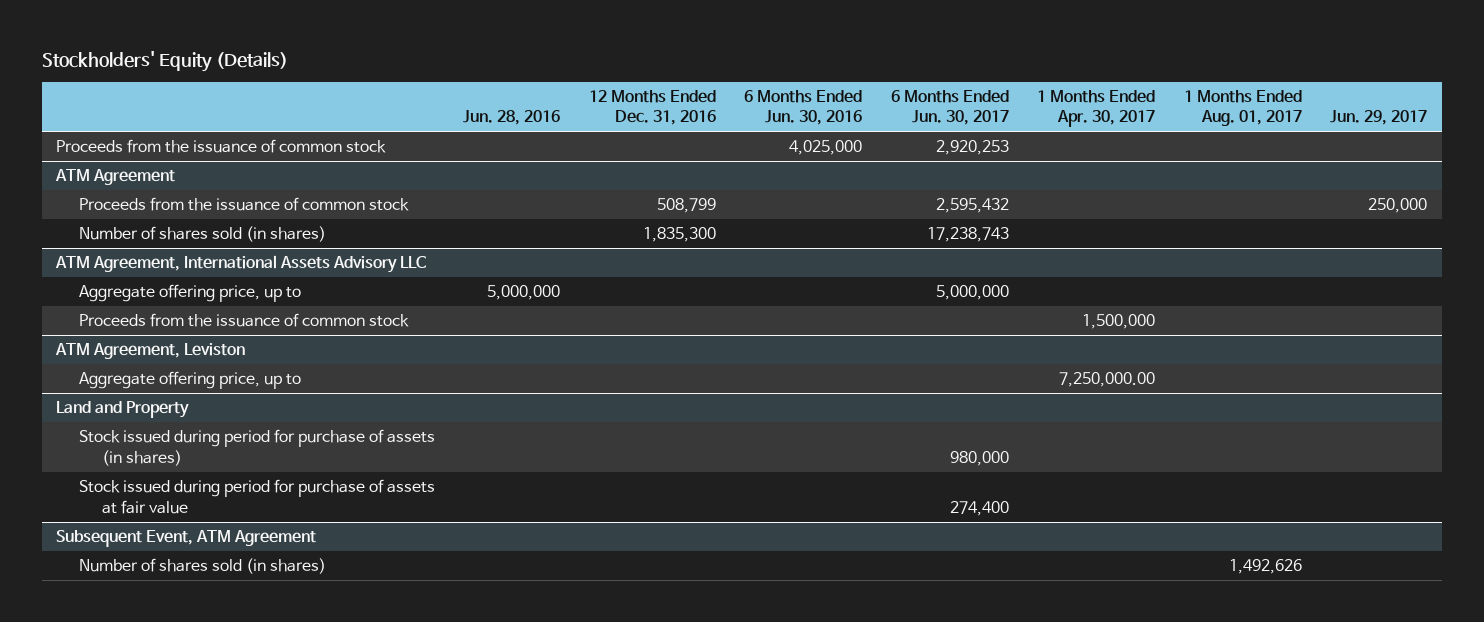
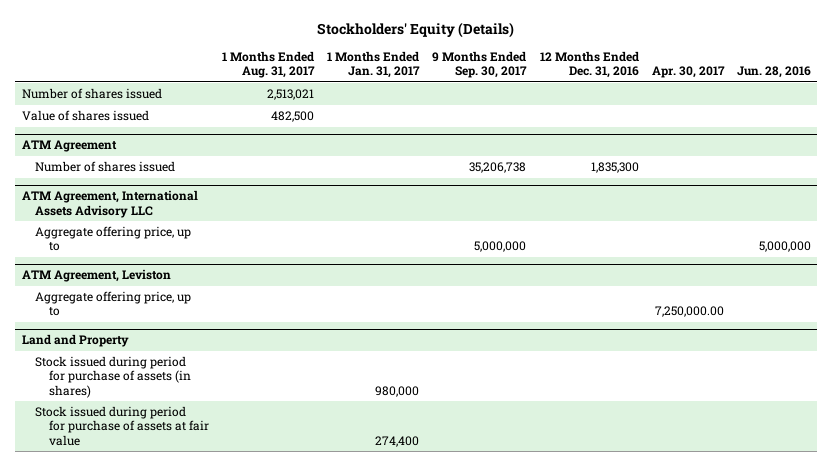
[744,90,863,126] 6 Months Ended Jun. 30, 2016 -> none
[890,90,1009,126] 6 Months Ended Jun. 30, 2017 -> none
[1037,90,1156,128] 1 Months Ended Apr. 30, 2017 -> none
[1183,90,1302,127] 1 Months Ended Aug. 01, 2017 -> none
[1330,110,1428,126] Jun. 29, 2017 -> none
none -> [222,51,316,79] 1 Months Ended Aug. 31, 2017
none -> [327,51,421,79] 1 Months Ended Jan. 31, 2017
none -> [432,51,528,79] 9 Months Ended Sep. 30, 2017
none -> [651,66,725,79] Apr. 30, 2017
[56,139,387,154] Proceeds from the issuance of common stock -> none
none -> [21,88,162,100] Number of shares issued
none -> [21,110,149,122] Value of shares issued
[78,197,409,212] Proceeds from the issuance of common stock -> none
[78,226,326,243] Number of shares sold (in shares) -> [35,161,176,173] Number of shares issued
[78,313,409,328] Proceeds from the issuance of common stock -> none
[56,530,317,548] Subsequent Event, ATM Agreement -> none
[78,558,326,575] Number of shares sold (in shares) -> none

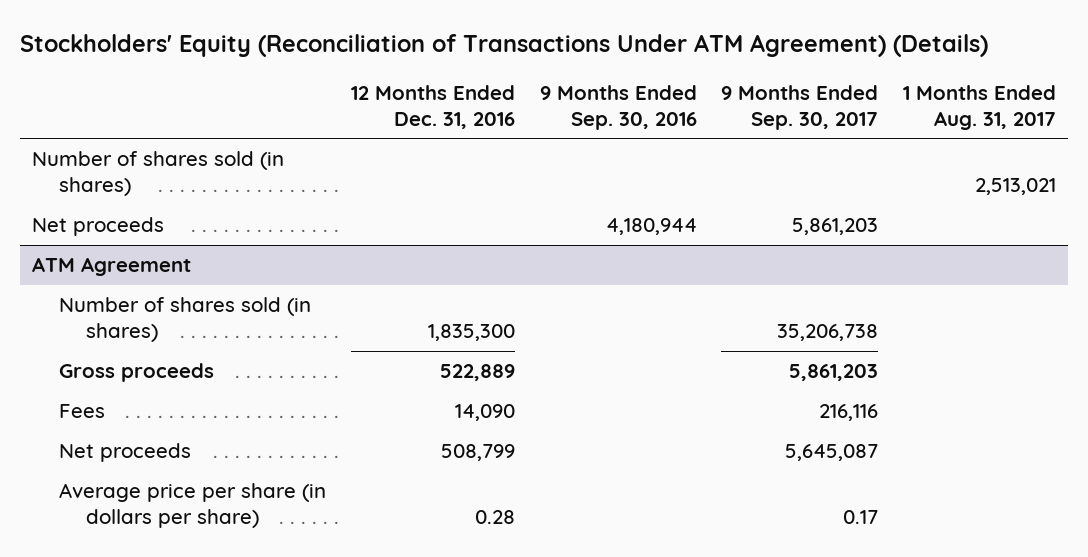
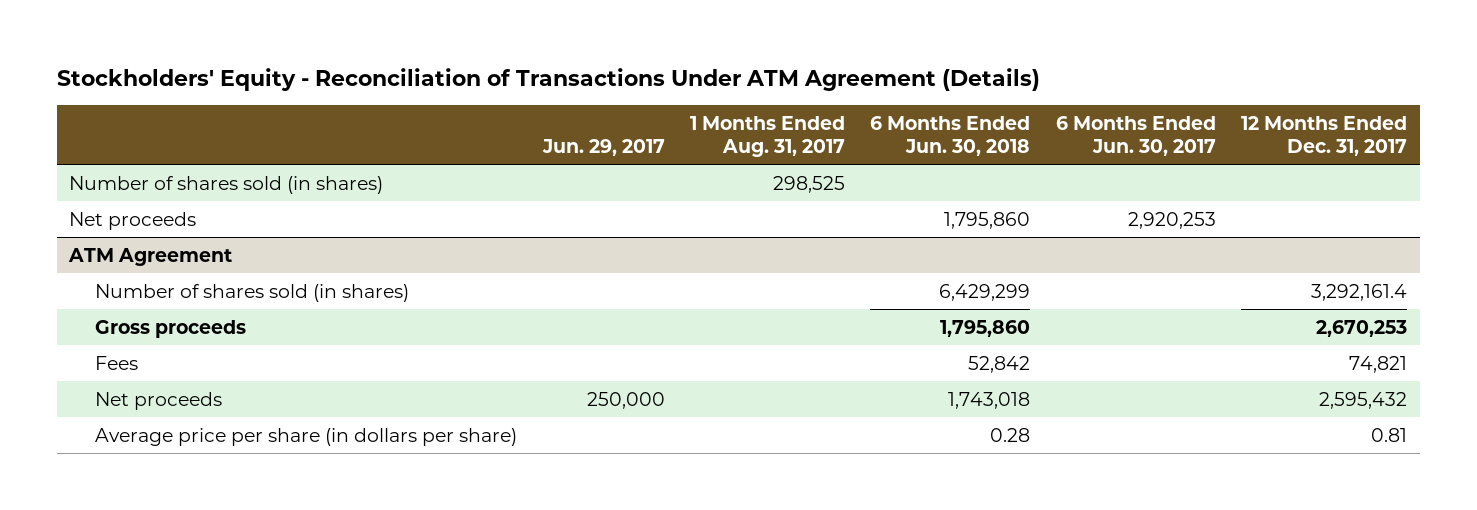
[20,33,989,57] Stockholders' Equity (Reconciliation of Transactions Under ATM Agreement) (Details) -> [56,68,1040,92] Stockholders' Equity - Reconciliation of Transactions Under ATM Agreement (Details)
[350,84,515,129] 12 Months Ended Dec. 31, 2016 -> none
[539,84,697,130] 9 Months Ended Sep. 30, 2016 -> none
[721,84,879,130] 9 Months Ended Sep. 30, 2017 -> none
none -> [541,138,665,156] Jun. 29, 2017
none -> [870,115,1031,156] 6 Months Ended Jun. 30, 2018
none -> [1055,115,1216,156] 6 Months Ended Jun. 30, 2017
none -> [1241,115,1408,156] 12 Months Ended Dec. 31, 2017
[974,178,1056,196] 2,513,021 -> [772,175,845,193] 298,525

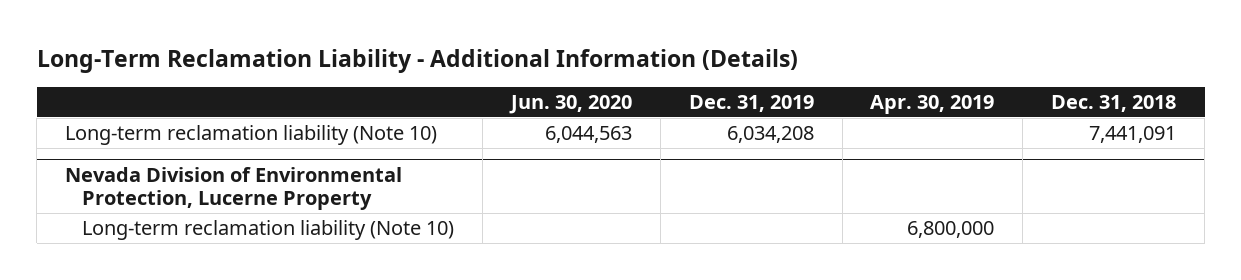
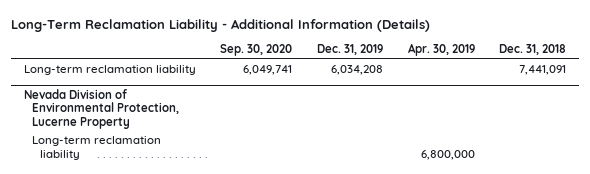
[508,95,632,115] Jun. 30, 2020 -> none
none -> [220,44,293,57] Sep. 30, 2020
[64,124,437,145] Long-term reclamation liability (Note 10) -> [23,65,196,76] Long-term reclamation liability
[82,219,455,240] Long-term reclamation liability (Note 10) -> [31,136,161,160] Long-term reclamation liability

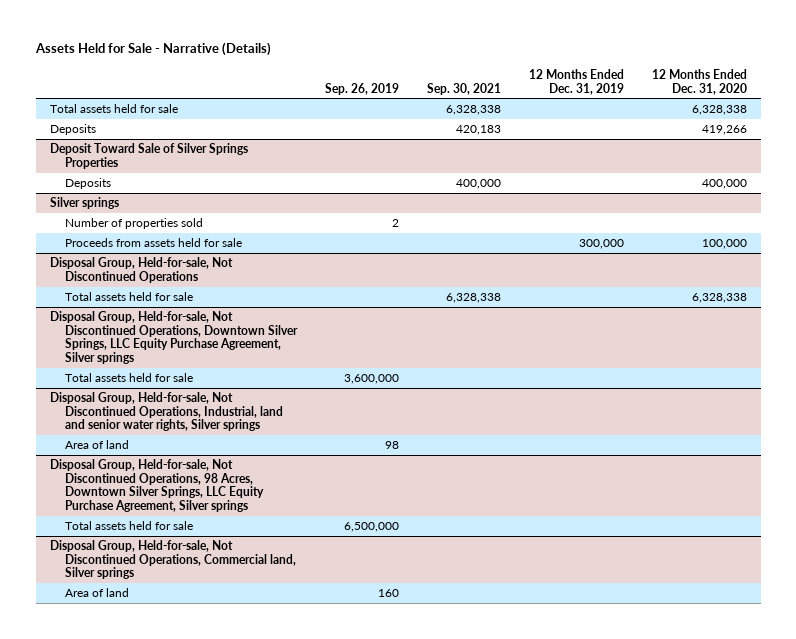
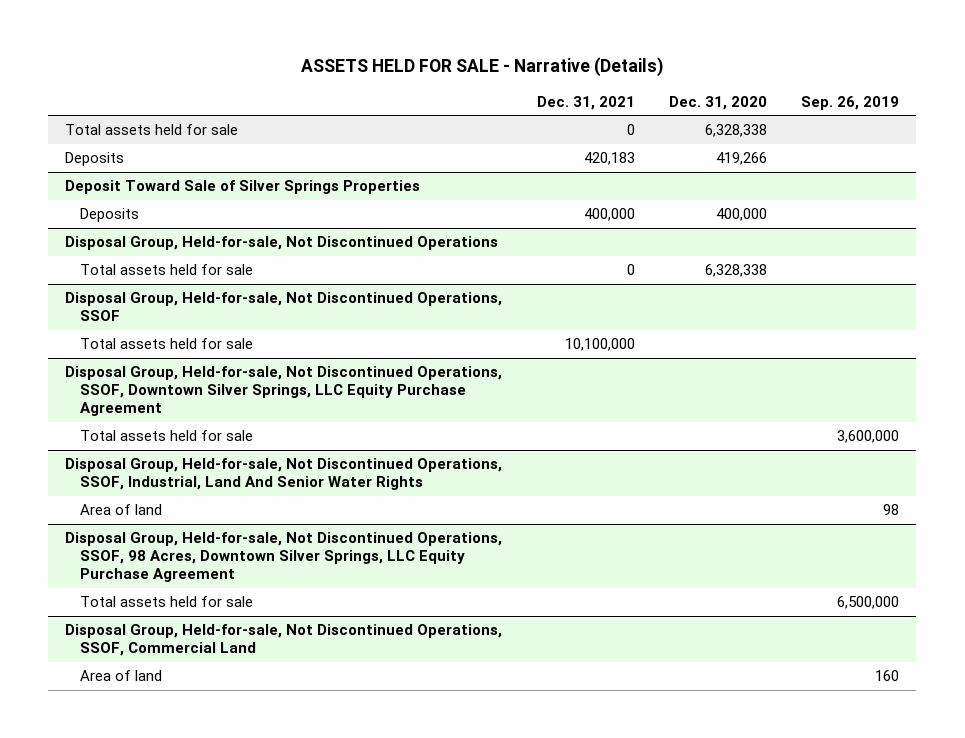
[34,42,271,57] Assets Held for Sale - Narrative (Details) -> [301,56,664,77] ASSETS HELD FOR SALE - Narrative (Details)
[426,82,501,95] Sep. 30, 2021 -> none
[528,68,624,95] 12 Months Ended Dec. 31, 2019 -> none
[651,68,747,95] 12 Months Ended Dec. 31, 2020 -> none
none -> [536,95,635,110] Dec. 31, 2021
none -> [669,95,768,110] Dec. 31, 2020
[49,197,119,210] Silver springs -> none
[64,218,203,230] Number of properties sold -> none
[64,238,242,248] Proceeds from assets held for sale -> none
none -> [65,292,503,322] Disposal Group, Held-for-sale, Not Discontinued Operations, SSOF
none -> [80,338,254,350] Total assets held for sale
[49,311,298,365] Disposal Group, Held-for-sale, Not Discontinued Operations, Downtown Silver Springs, LLC Equity Purchase Agreement, Silver springs -> [65,366,503,417] Disposal Group, Held-for-sale, Not Discontinued Operations, SSOF, Downtown Silver Springs, LLC Equity Purchase Agreement
[49,392,283,432] Disposal Group, Held-for-sale, Not Discontinued Operations, Industrial, land and senior water rights, Silver springs -> [65,458,503,491] Disposal Group, Held-for-sale, Not Discontinued Operations, SSOF, Industrial, Land And Senior Water Rights
[49,459,264,513] Disposal Group, Held-for-sale, Not Discontinued Operations, 98 Acres, Downtown Silver Springs, LLC Equity Purchase Agreement, Silver springs -> [65,532,503,583] Disposal Group, Held-for-sale, Not Discontinued Operations, SSOF, 98 Acres, Downtown Silver Springs, LLC Equity Purchase Agreement
[49,540,296,580] Disposal Group, Held-for-sale, Not Discontinued Operations, Commercial land, Silver springs -> [65,624,503,657] Disposal Group, Held-for-sale, Not Discontinued Operations, SSOF, Commercial Land

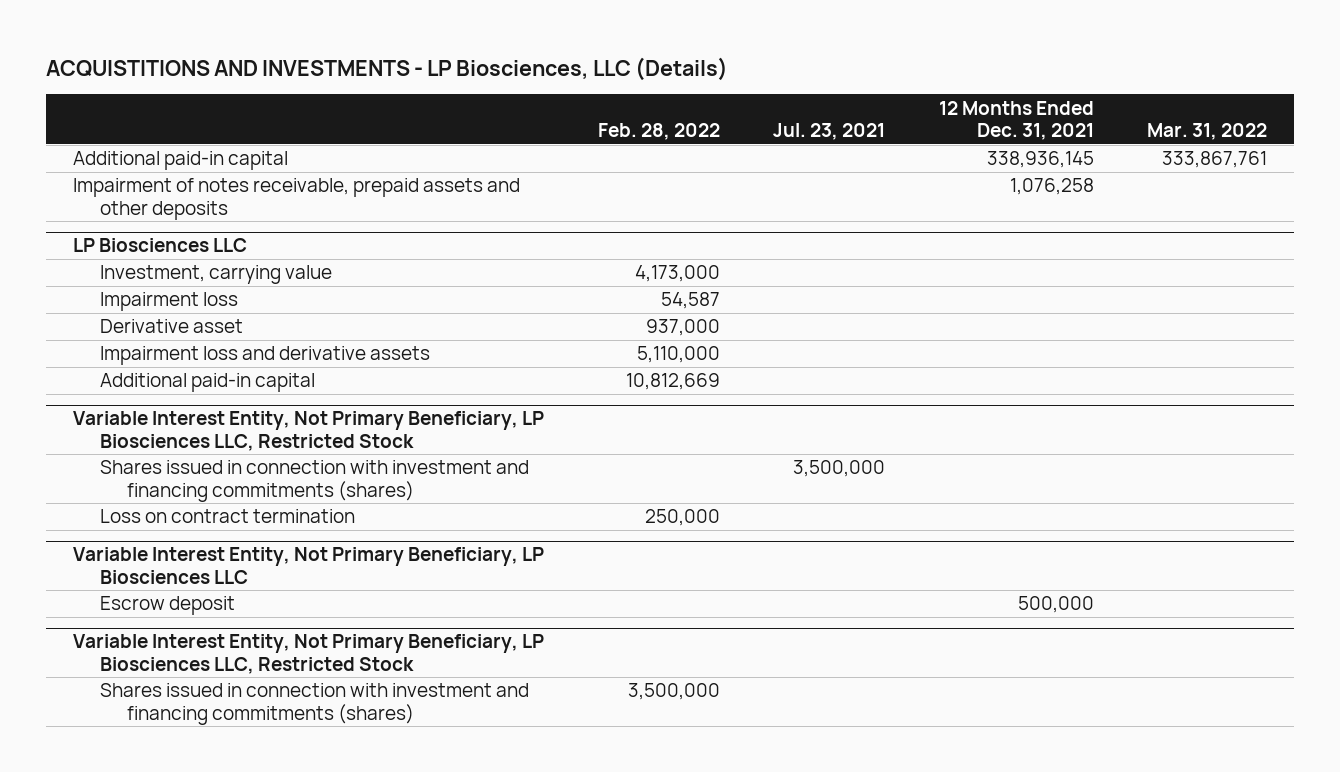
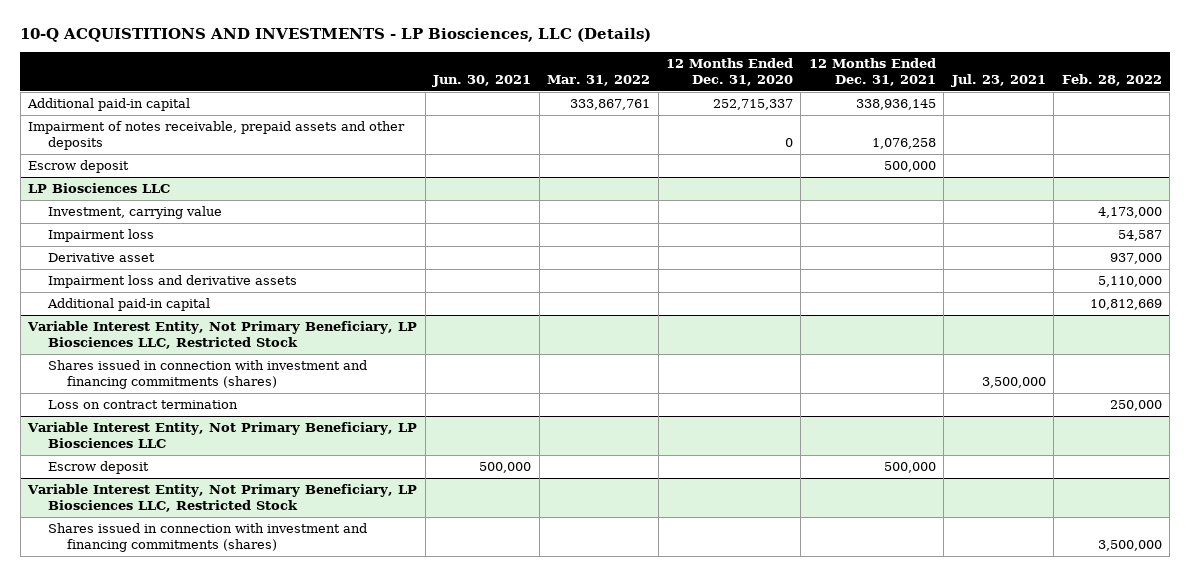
[46,56,729,81] ACQUISTITIONS AND INVESTMENTS - LP Biosciences, LLC (Details) -> [20,28,652,43] 10-Q ACQUISTITIONS AND INVESTMENTS - LP Biosciences, LLC (Details)
none -> [432,74,532,87] Jun. 30, 2021
none -> [665,57,793,86] 12 Months Ended Dec. 31, 2020
none -> [28,159,130,173] Escrow deposit

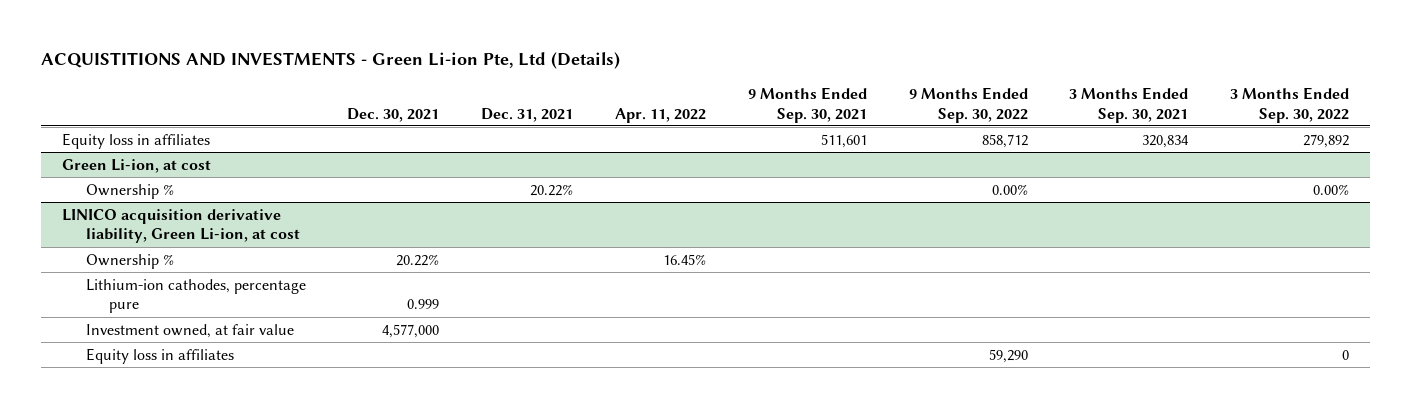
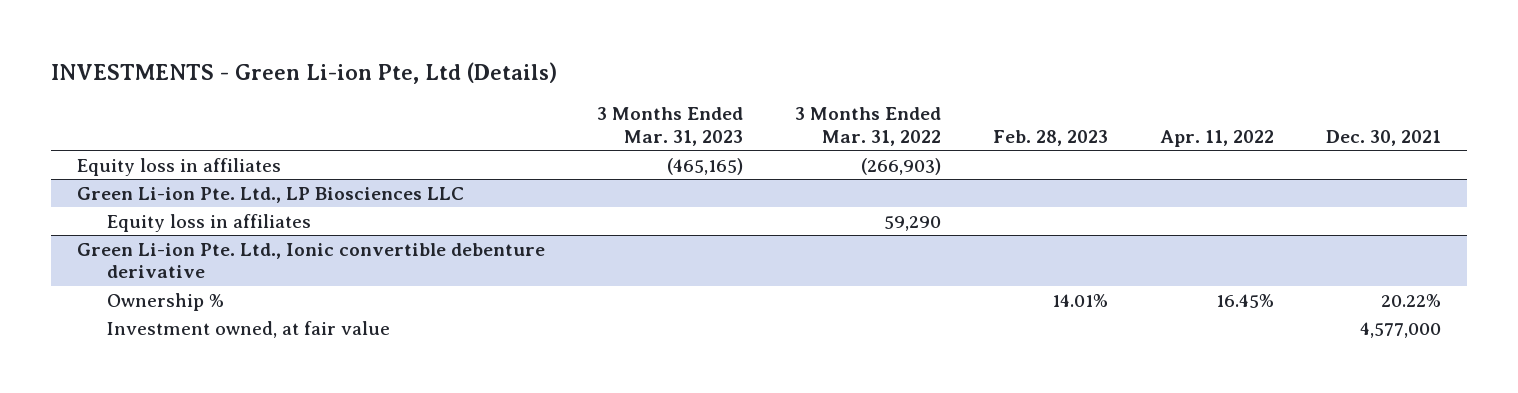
[40,52,620,70] ACQUISTITIONS AND INVESTMENTS - Green Li-ion Pte, Ltd (Details) -> [50,62,557,85] INVESTMENTS - Green Li-ion Pte, Ltd (Details)
[481,107,574,122] Dec. 31, 2021 -> none
[747,86,867,123] 9 Months Ended Sep. 30, 2021 -> none
[908,86,1028,123] 9 Months Ended Sep. 30, 2022 -> none
[1069,86,1189,123] 3 Months Ended Sep. 30, 2021 -> none
[1230,86,1350,123] 3 Months Ended Sep. 30, 2022 -> none
none -> [596,107,743,146] 3 Months Ended Mar. 31, 2023
none -> [794,107,941,146] 3 Months Ended Mar. 31, 2022
none -> [992,129,1108,146] Feb. 28, 2023
[61,158,211,173] Green Li-ion, at cost -> none
[85,183,174,199] Ownership % -> none
none -> [76,186,464,203] Green Li-ion Pte. Ltd., LP Biosciences LLC
none -> [107,213,312,232] Equity loss in affiliates
[61,208,300,244] LINICO acquisition derivative liability, Green Li-ion, at cost -> [76,242,545,279] Green Li-ion Pte. Ltd., Ionic convertible debenture derivative
[85,278,306,314] Lithium-ion cathodes, percentage pure -> none
[85,347,234,364] Equity loss in affiliates -> none

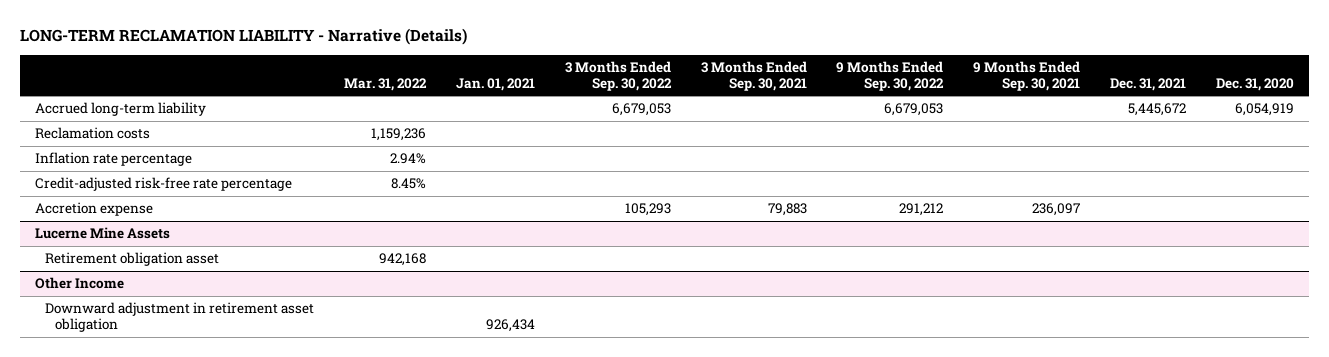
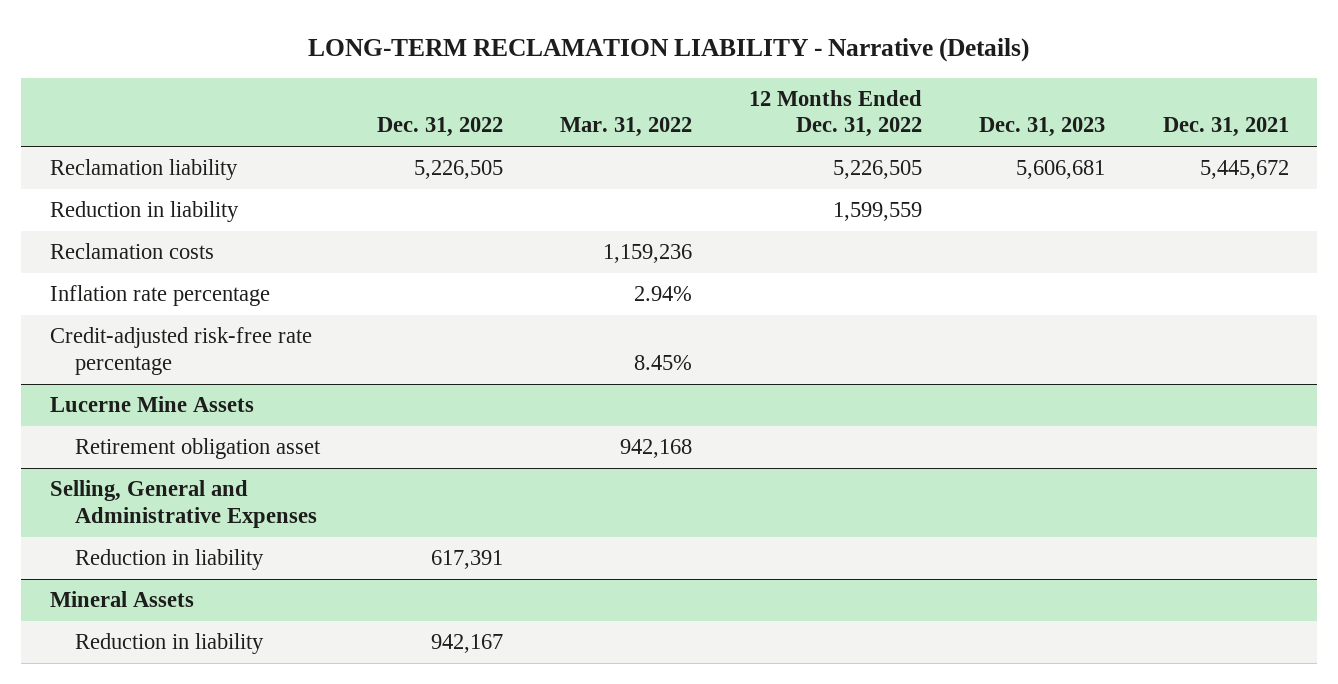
[455,77,535,91] Jan. 01, 2021 -> none
[564,61,672,91] 3 Months Ended Sep. 30, 2022 -> none
[700,61,807,91] 3 Months Ended Sep. 30, 2021 -> none
[836,61,945,91] 9 Months Ended Sep. 30, 2022 -> none
[973,61,1081,91] 9 Months Ended Sep. 30, 2021 -> none
[1216,77,1295,91] Dec. 31, 2020 -> none
none -> [376,117,503,138] Dec. 31, 2022
none -> [749,90,923,138] 12 Months Ended Dec. 31, 2022
none -> [979,117,1106,138] Dec. 31, 2023
[35,102,207,117] Accrued long-term liability -> [49,159,238,181] Reclamation liability
none -> [49,201,239,223] Reduction in liability
[35,202,154,217] Accretion expense -> none
[35,277,125,290] Other Income -> none
[44,302,314,332] Downward adjustment in retirement asset obligation -> none
none -> [49,480,317,528] Selling, General and Administrative Expenses
none -> [74,549,264,571] Reduction in liability
none -> [49,591,194,608] Mineral Assets
none -> [74,633,264,655] Reduction in liability

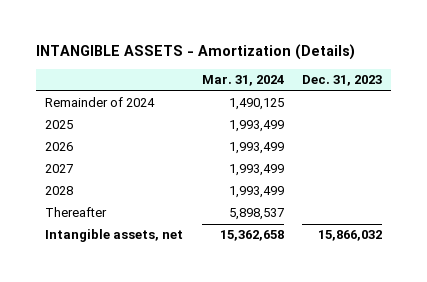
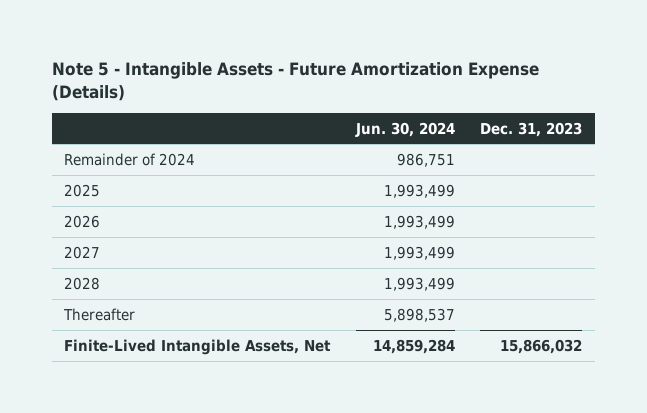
[36,44,356,61] INTANGIBLE ASSETS - Amortization (Details) -> [51,61,539,101] Note 5 - Intangible Assets - Future Amortization Expense (Details)
[201,75,284,87] Mar. 31, 2024 -> none
none -> [354,121,455,137] Jun. 30, 2024
[45,229,184,243] Intangible assets, net -> [64,338,332,355] Finite-Lived Intangible Assets, Net

